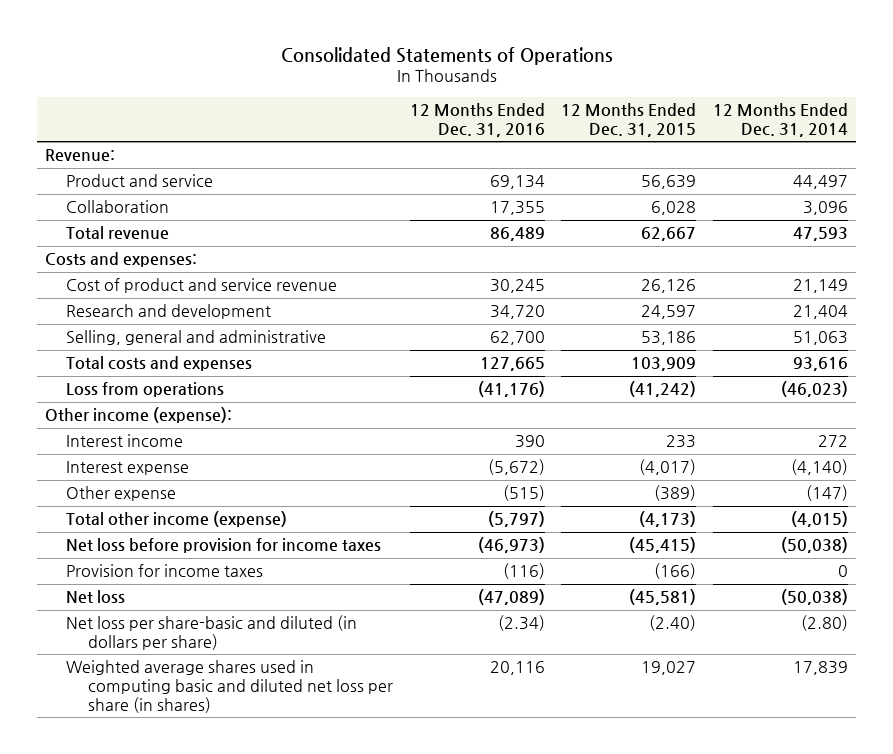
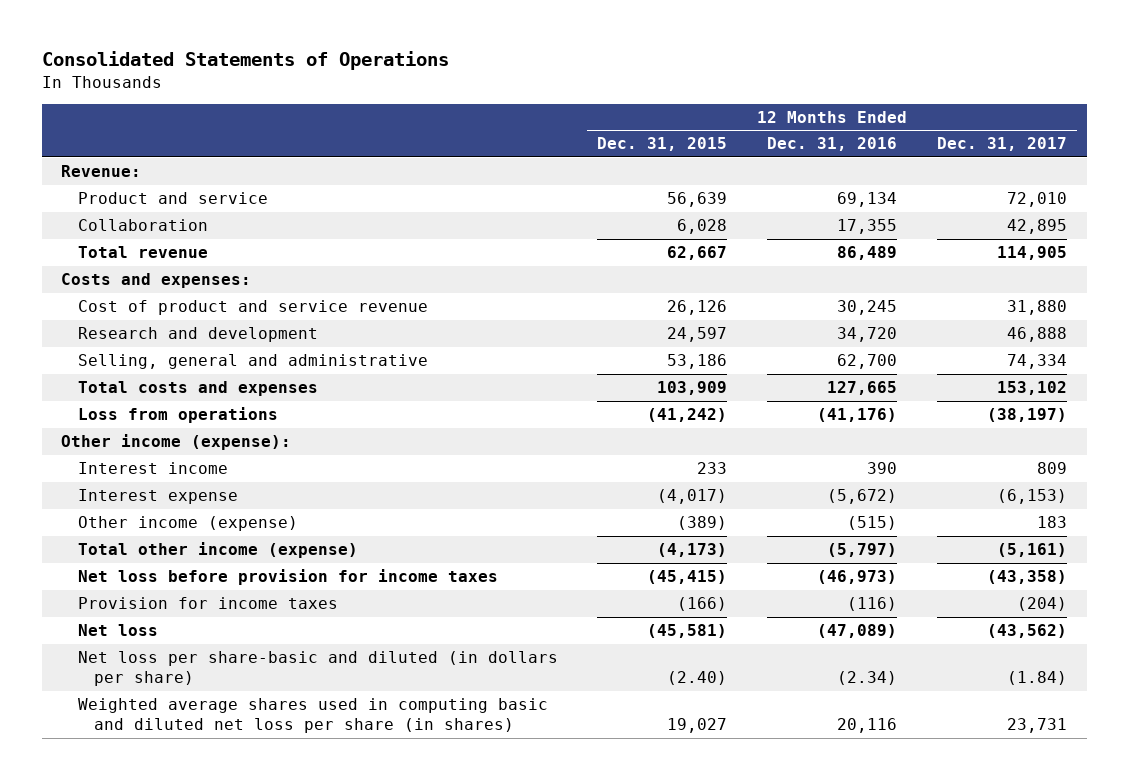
[712,103,848,137] 12 Months Ended Dec. 31, 2014 -> none
none -> [936,137,1067,152] Dec. 31, 2017
[66,486,177,502] Other expense -> [77,516,298,532] Other income (expense)

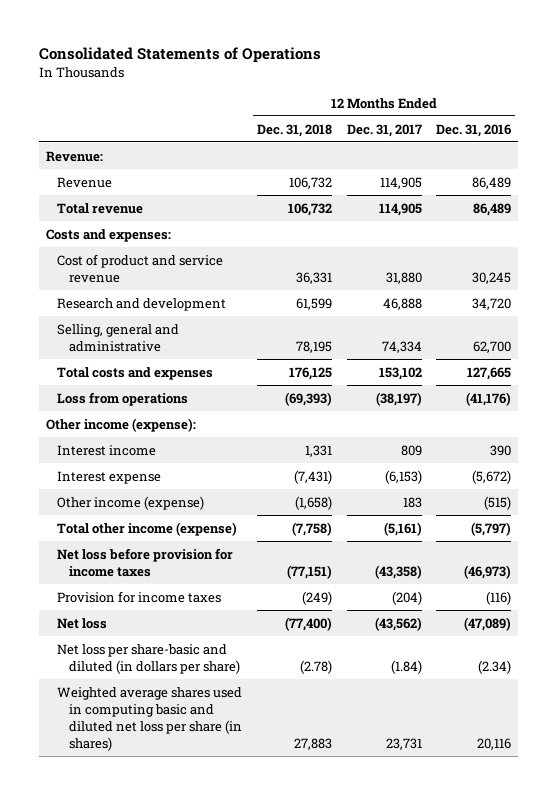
[597,137,728,152] Dec. 31, 2015 -> none
none -> [257,123,333,137] Dec. 31, 2018
[77,192,268,205] Product and service -> none
[77,219,208,232] Collaboration -> none
none -> [57,176,113,188] Revenue

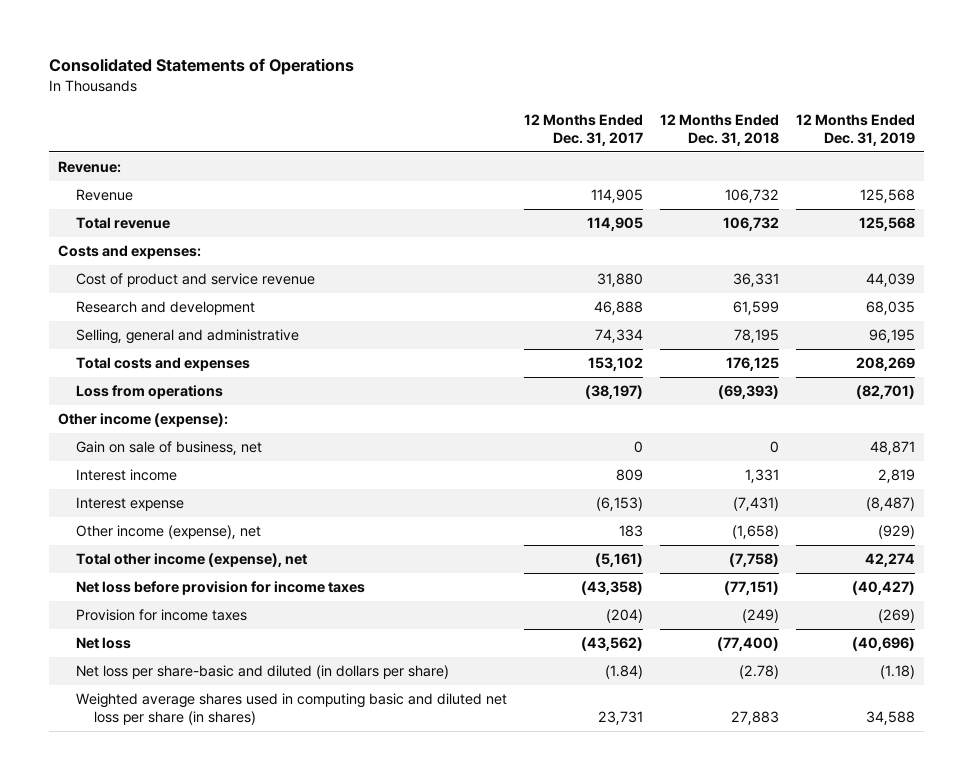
[436,123,512,137] Dec. 31, 2016 -> none
none -> [796,113,916,146] 12 Months Ended Dec. 31, 2019
none -> [75,441,262,456] Gain on sale of business, net
[57,495,205,510] Other income (expense) -> [75,525,261,540] Other income (expense), net
[57,521,238,536] Total other income (expense) -> [75,553,307,568] Total other income (expense), net

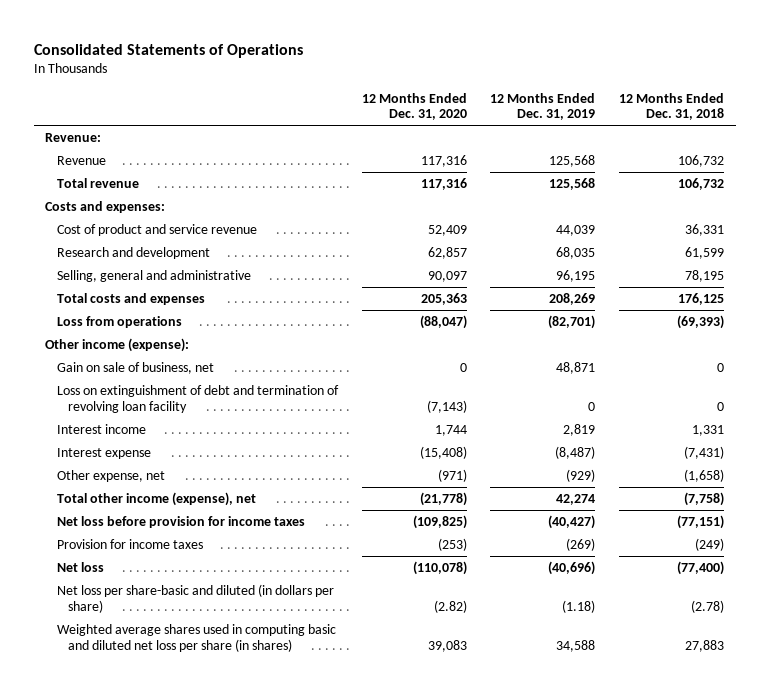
[524,113,644,146] 12 Months Ended Dec. 31, 2017 -> none
none -> [361,92,467,121] 12 Months Ended Dec. 31, 2020
none -> [56,384,339,413] Loss on extinguishment of debt and termination of revolving loan facility
[75,525,261,540] Other income (expense), net -> [56,469,165,482] Other expense, net

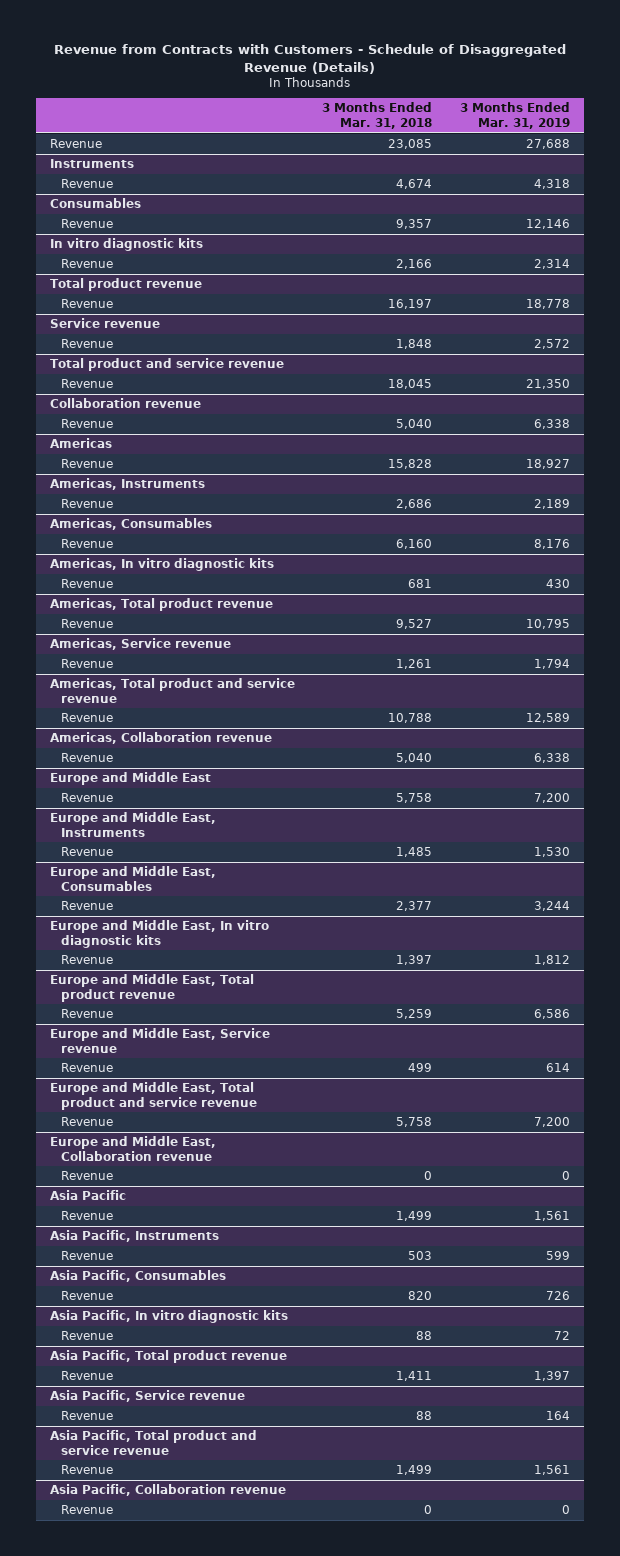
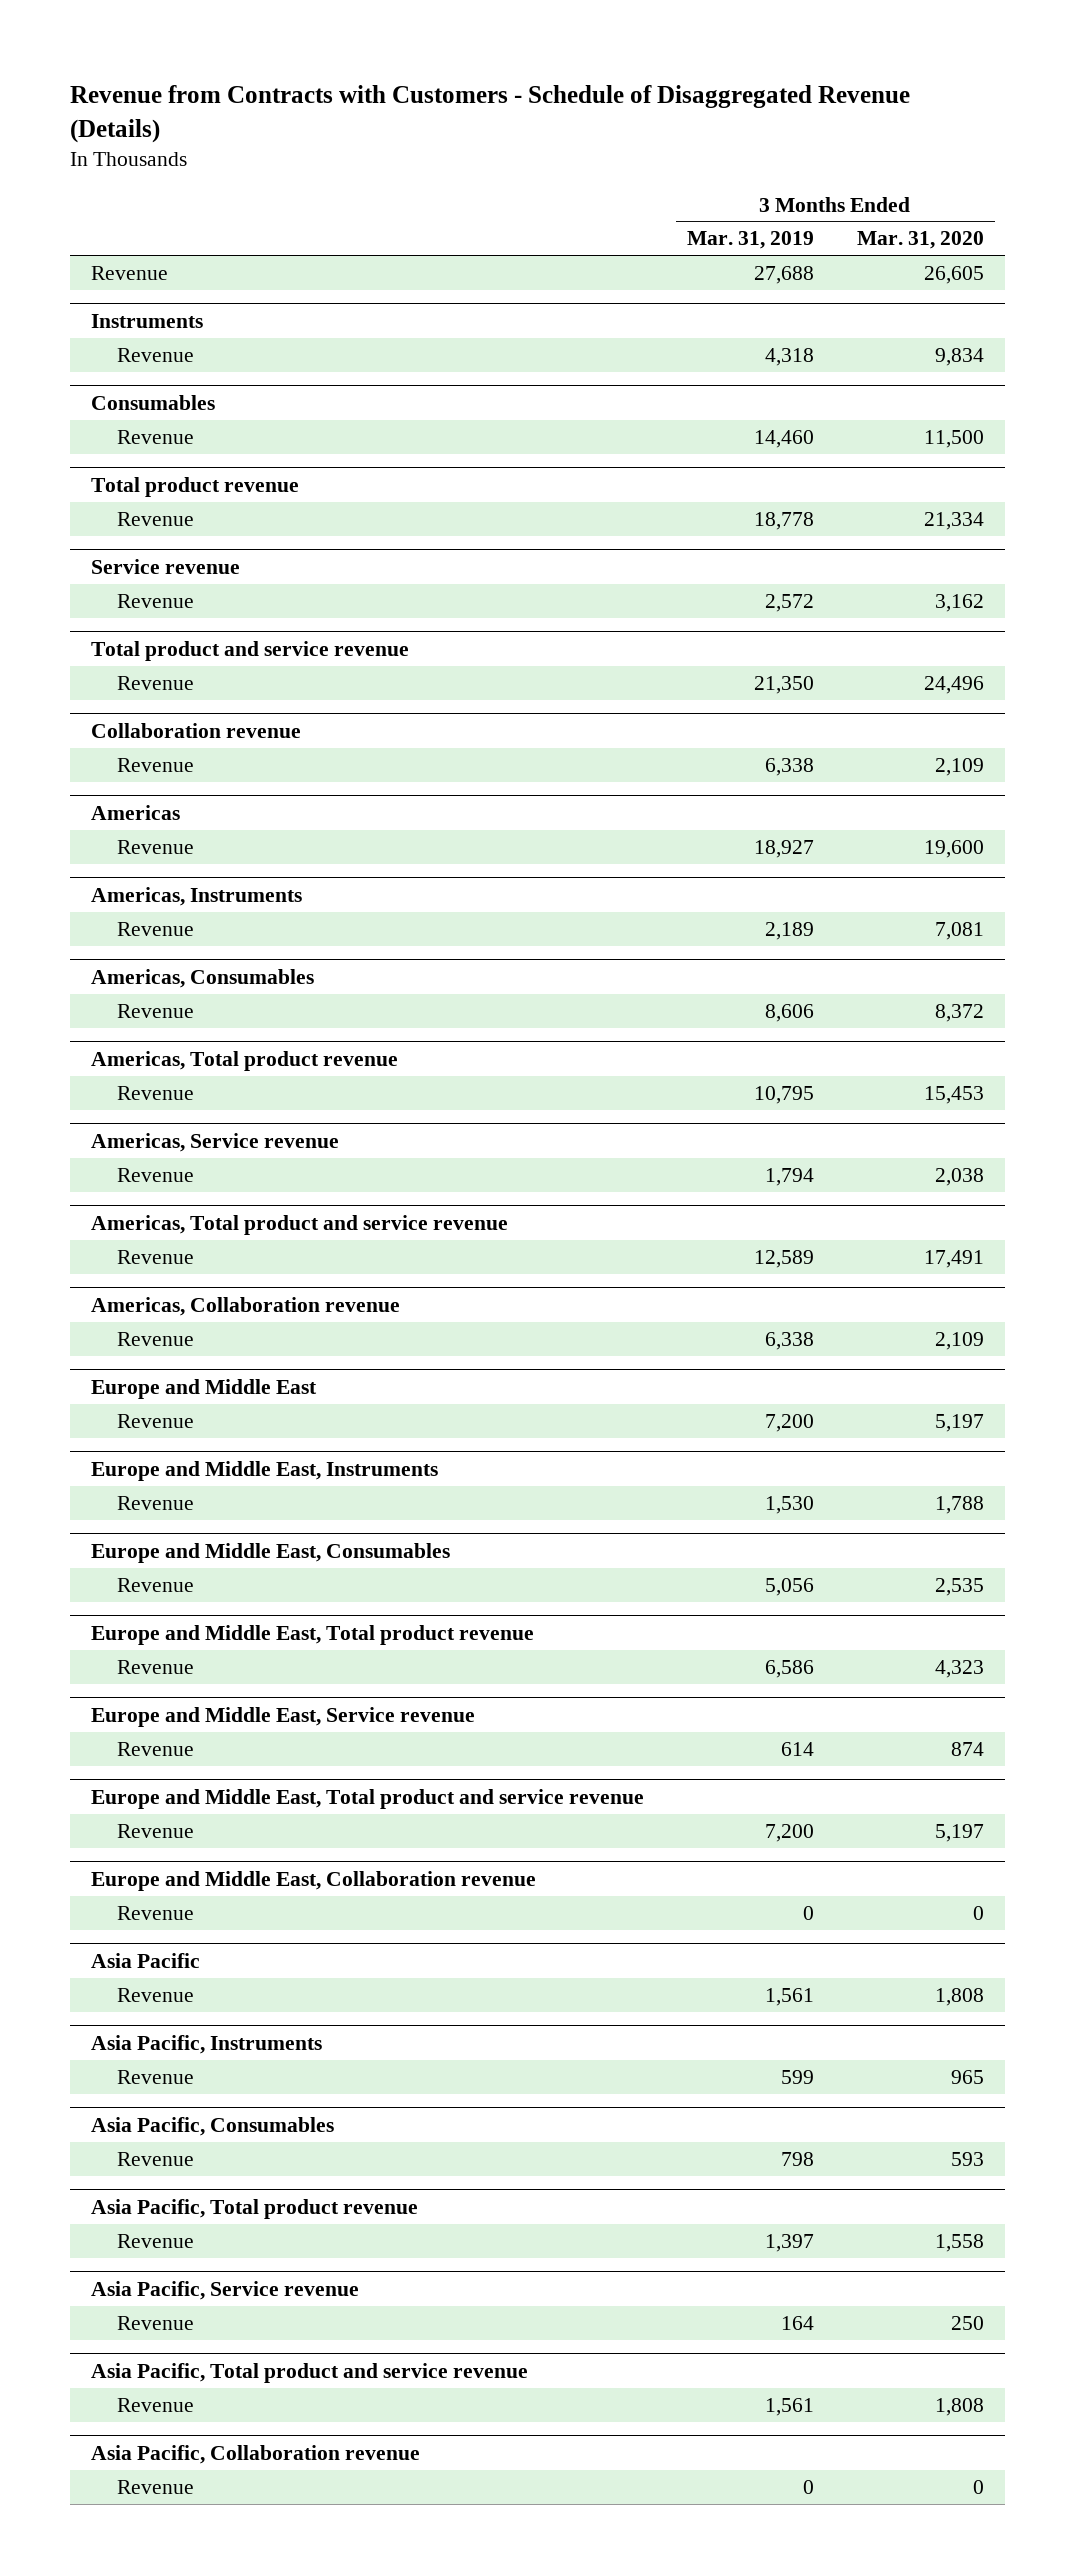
[322,102,433,130] 3 Months Ended Mar. 31, 2018 -> none
none -> [856,231,984,250] Mar. 31, 2020
[49,238,203,252] In vitro diagnostic kits -> none
[61,259,114,269] Revenue -> none
[525,219,570,230] 12,146 -> [754,429,815,448] 14,460
[49,558,274,572] Americas, In vitro diagnostic kits -> none
[61,579,114,589] Revenue -> none
[533,539,570,550] 8,176 -> [765,1003,815,1022] 8,606
[49,920,269,948] Europe and Middle East, In vitro diagnostic kits -> none
[61,955,114,965] Revenue -> none
[533,901,570,912] 3,244 -> [765,1577,815,1596] 5,056
[49,1310,288,1324] Asia Pacific, In vitro diagnostic kits -> none
[61,1331,114,1341] Revenue -> none
[545,1291,570,1301] 726 -> [781,2151,815,2166] 798

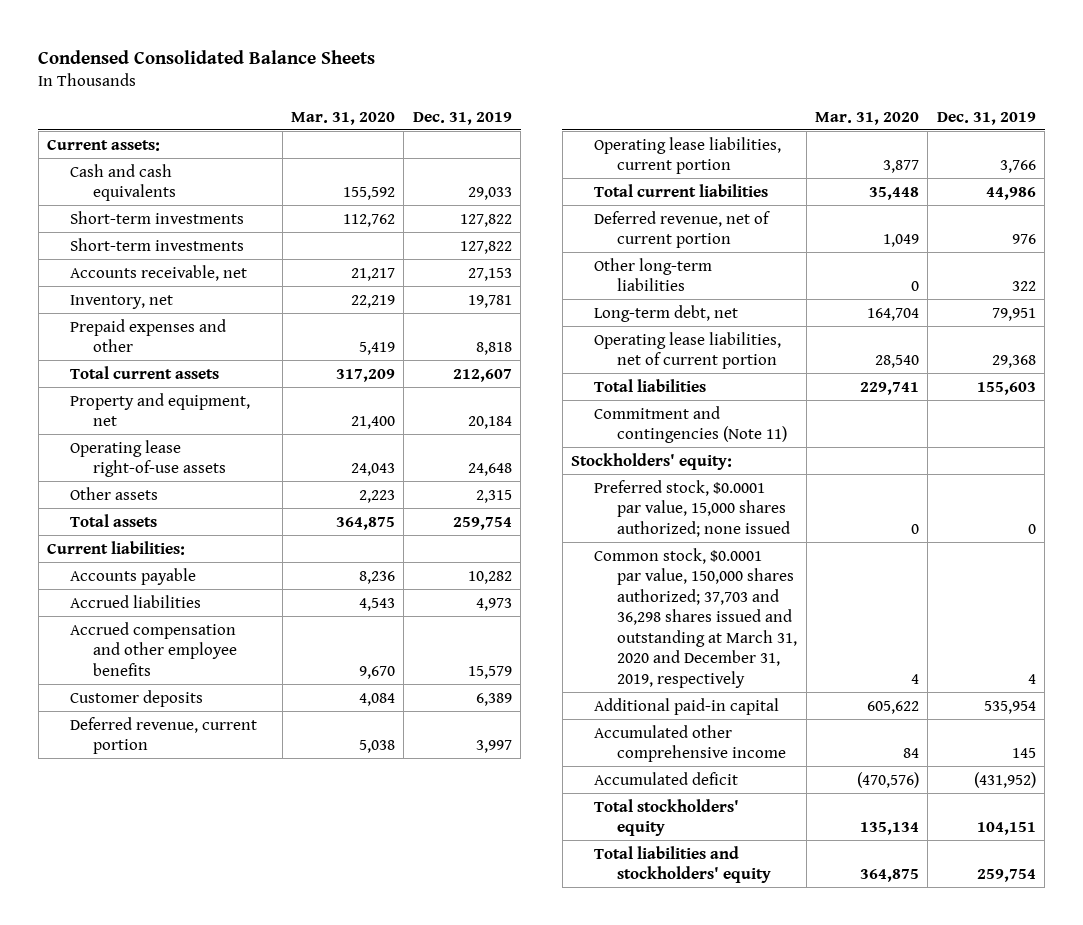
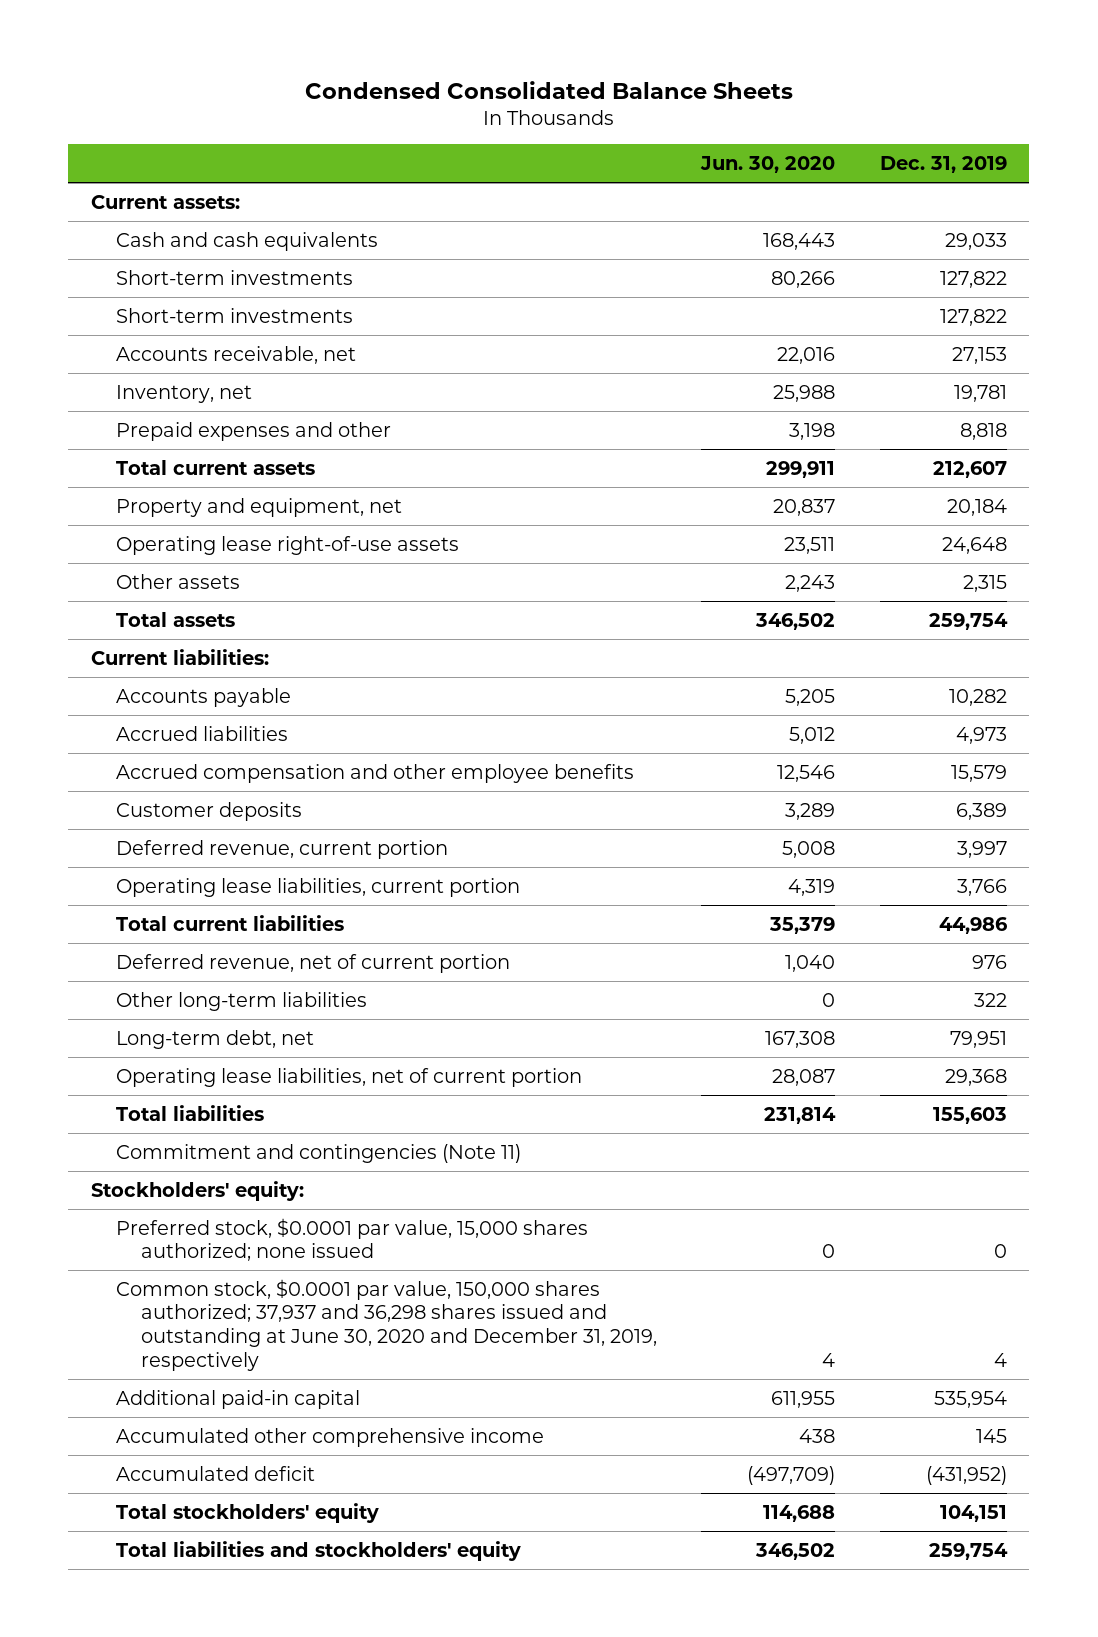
[291,111,396,125] Mar. 31, 2020 -> none
none -> [700,156,836,174] Jun. 30, 2020
[594,547,798,689] Common stock, $0.0001 par value, 150,000 shares authorized; 37,703 and 36,298 shares issued and outstanding at March 31, 2020 and December 31, 2019, respectively -> [115,1278,657,1371] Common stock, $0.0001 par value, 150,000 shares authorized; 37,937 and 36,298 shares issued and outstanding at June 30, 2020 and December 31, 2019, respectively

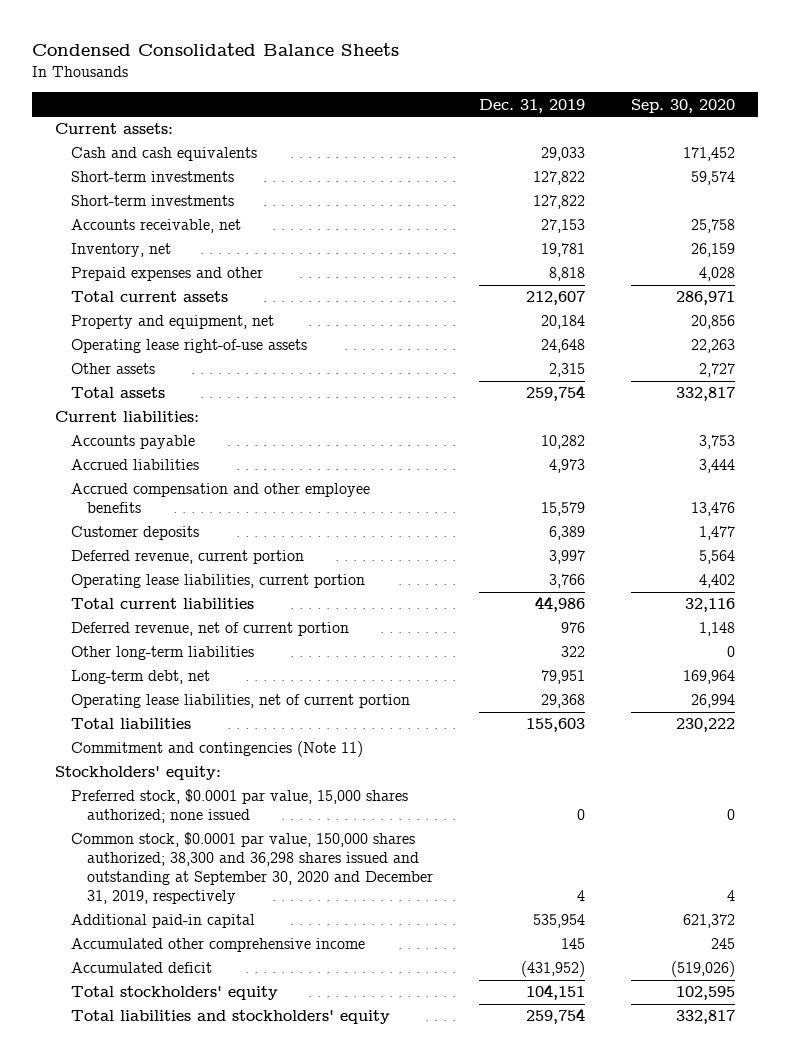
[700,156,836,174] Jun. 30, 2020 -> none
none -> [630,98,735,113] Sep. 30, 2020
[115,1278,657,1371] Common stock, $0.0001 par value, 150,000 shares authorized; 37,937 and 36,298 shares issued and outstanding at June 30, 2020 and December 31, 2019, respectively -> [71,832,433,905] Common stock, $0.0001 par value, 150,000 shares authorized; 38,300 and 36,298 shares issued and outstanding at September 30, 2020 and December 31, 2019, respectively

